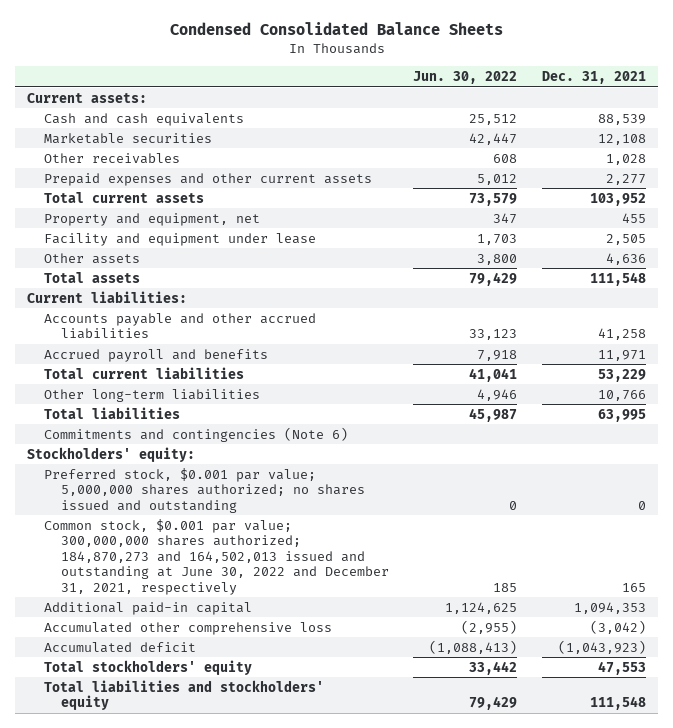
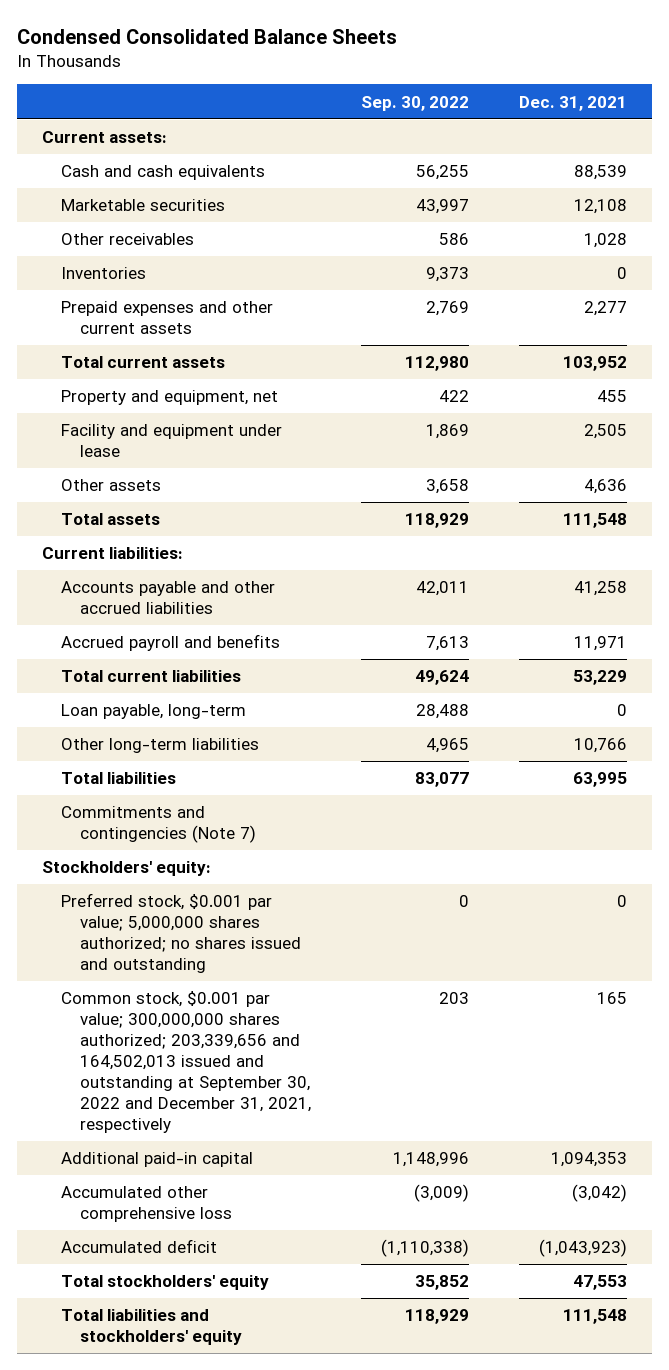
[413,71,518,85] Jun. 30, 2022 -> none
none -> [360,95,469,111] Sep. 30, 2022
none -> [61,267,147,280] Inventories
none -> [61,704,247,720] Loan payable, long-term
[44,426,349,442] Commitments and contingencies (Note 6) -> [61,806,256,844] Commitments and contingencies (Note 7)
[44,518,389,595] Common stock, $0.001 par value; 300,000,000 shares authorized; 184,870,273 and 164,502,013 issued and outstanding at June 30, 2022 and December 31, 2021, respectively -> [61,991,311,1134] Common stock, $0.001 par value; 300,000,000 shares authorized; 203,339,656 and 164,502,013 issued and outstanding at September 30, 2022 and December 31, 2021, respectively

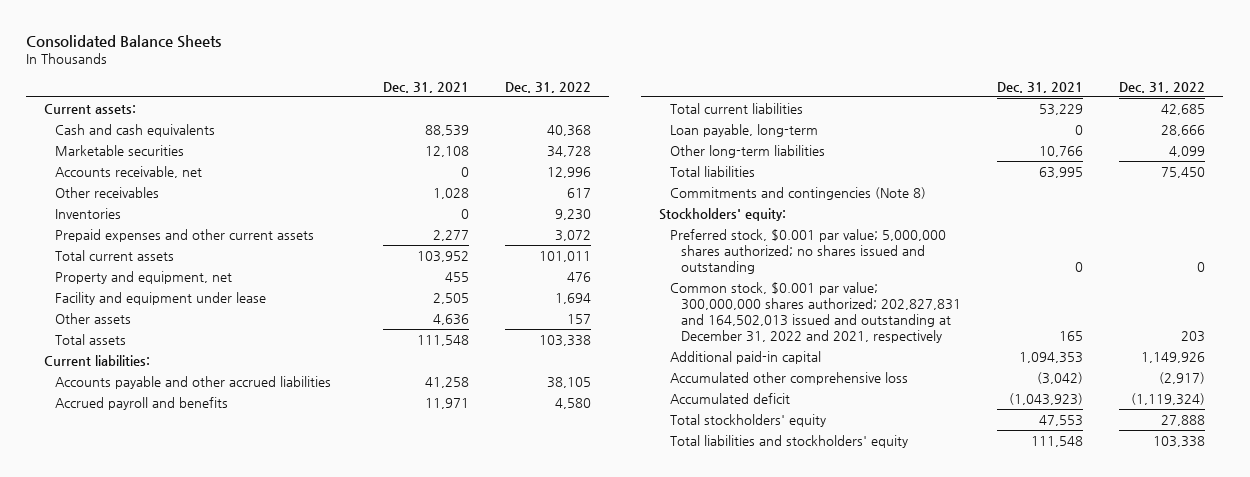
[17,29,398,45] Condensed Consolidated Balance Sheets -> [26,35,222,49] Consolidated Balance Sheets
[360,95,469,111] Sep. 30, 2022 -> none
none -> [504,81,591,93] Dec. 31, 2022
none -> [55,165,203,178] Accounts receivable, net
[61,806,256,844] Commitments and contingencies (Note 7) -> [669,186,926,200] Commitments and contingencies (Note 8)
[61,991,311,1134] Common stock, $0.001 par value; 300,000,000 shares authorized; 203,339,656 and 164,502,013 issued and outstanding at September 30, 2022 and December 31, 2021, respectively -> [669,281,962,343] Common stock, $0.001 par value; 300,000,000 shares authorized; 202,827,831 and 164,502,013 issued and outstanding at December 31, 2022 and 2021, respectively

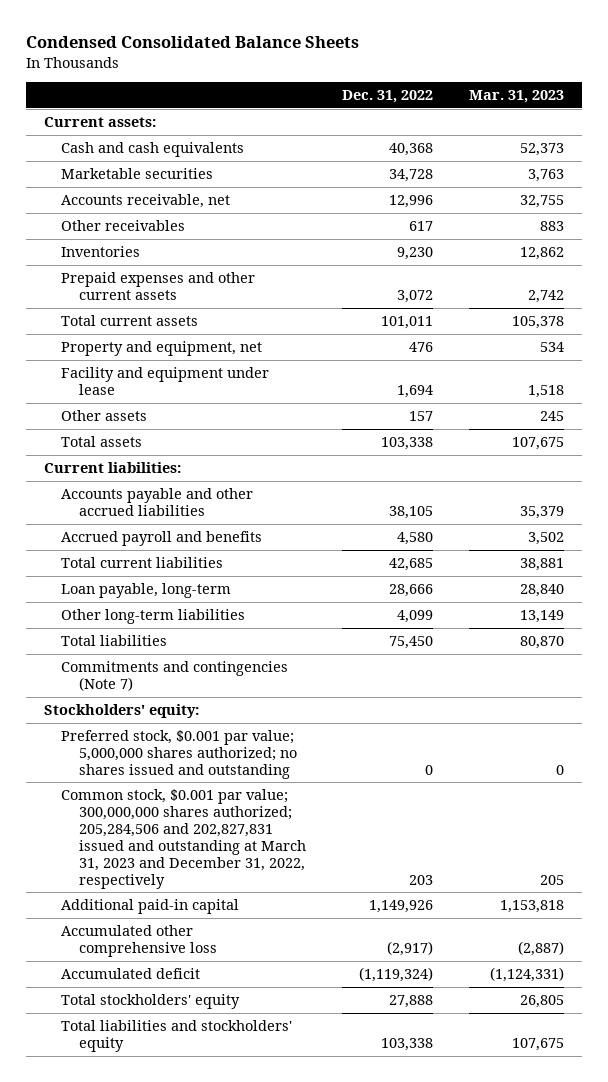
[26,35,222,49] Consolidated Balance Sheets -> [25,36,359,49] Condensed Consolidated Balance Sheets
[382,81,469,93] Dec. 31, 2021 -> none
none -> [469,90,565,104] Mar. 31, 2023
[669,186,926,200] Commitments and contingencies (Note 8) -> [61,661,289,691] Commitments and contingencies (Note 7)
[669,281,962,343] Common stock, $0.001 par value; 300,000,000 shares authorized; 202,827,831 and 164,502,013 issued and outstanding at December 31, 2022 and 2021, respectively -> [61,789,306,889] Common stock, $0.001 par value; 300,000,000 shares authorized; 205,284,506 and 202,827,831 issued and outstanding at March 31, 2023 and December 31, 2022, respectively

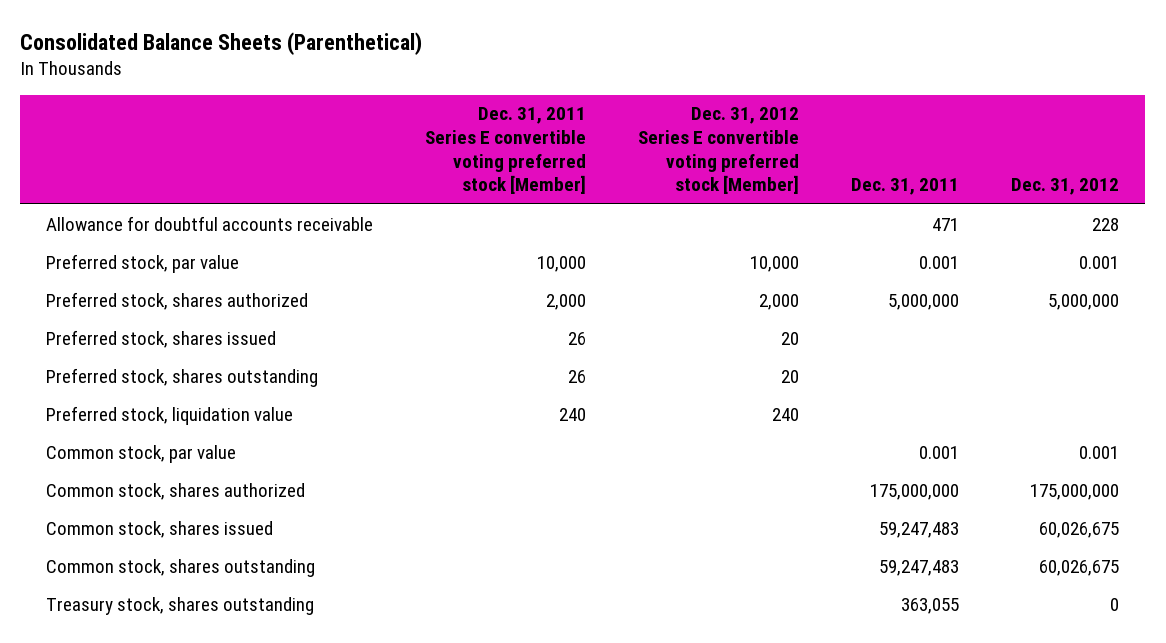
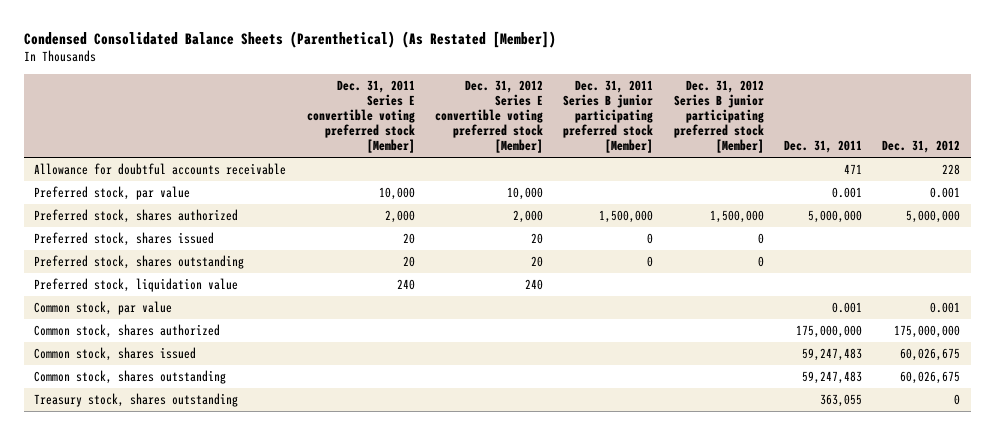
[20,31,423,55] Consolidated Balance Sheets (Parenthetical) -> [23,30,556,48] Condensed Consolidated Balance Sheets (Parenthetical) (As Restated [Member])
none -> [563,80,654,154] Dec. 31, 2011 Series B junior participating preferred stock [Member]
none -> [673,80,764,154] Dec. 31, 2012 Series B junior participating preferred stock [Member]
[568,331,587,345] 26 -> [402,233,415,245] 20
[568,369,587,383] 26 -> [402,256,415,268] 20

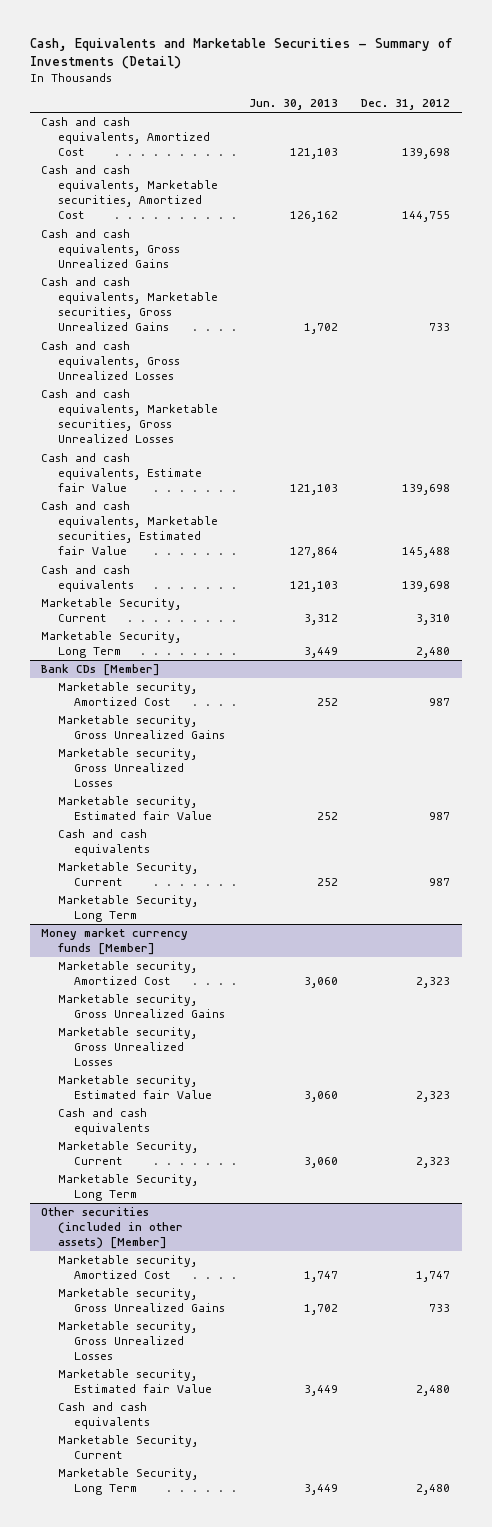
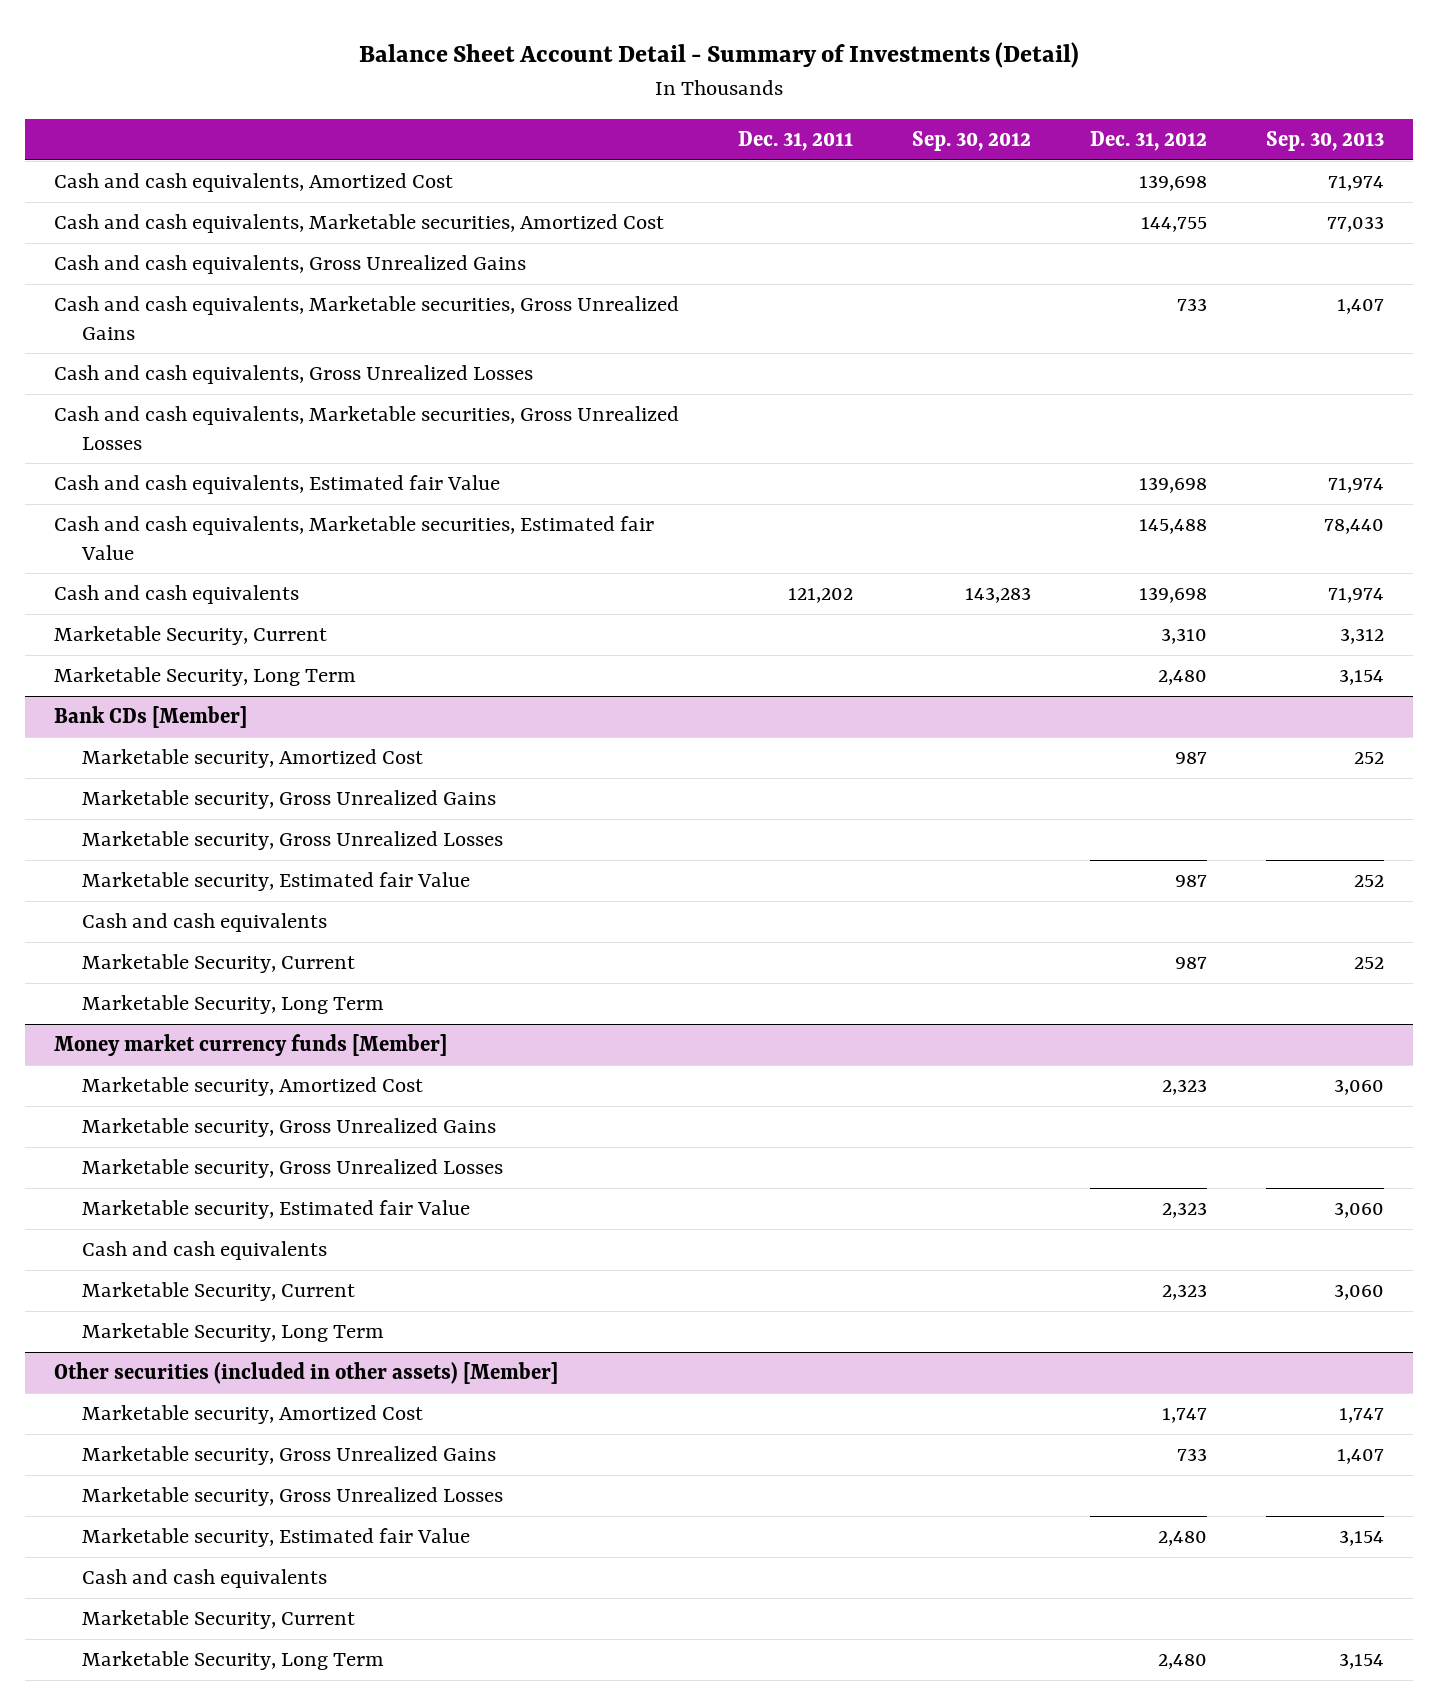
[29,37,452,70] Cash, Equivalents and Marketable Securities - Summary of Investments (Detail) -> [359,42,1080,69] Balance Sheet Account Detail - Summary of Investments (Detail)
[248,98,338,110] Jun. 30, 2013 -> none
none -> [738,131,854,152] Dec. 31, 2011
none -> [912,131,1032,152] Sep. 30, 2012
none -> [1265,131,1384,152] Sep. 30, 2013
[41,453,202,493] Cash and cash equivalents, Estimate fair Value -> [54,475,501,495] Cash and cash equivalents, Estimated fair Value

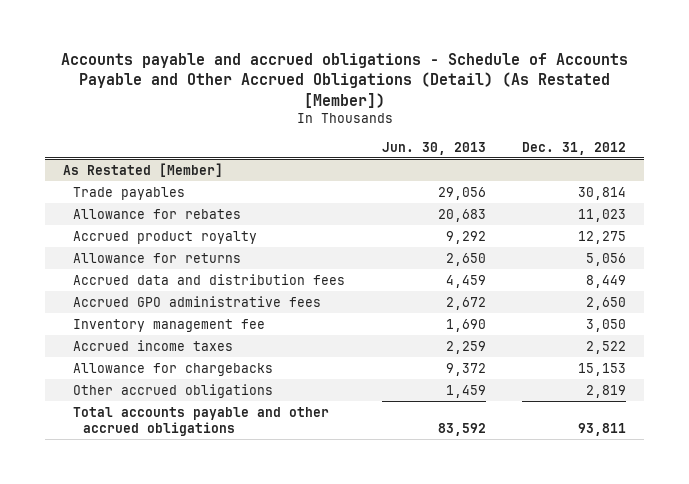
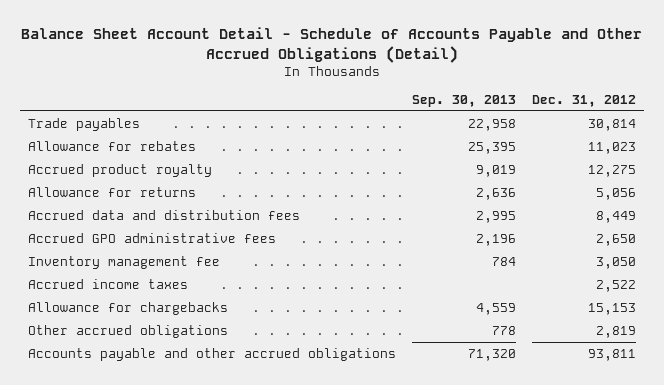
[60,53,628,108] Accounts payable and accrued obligations - Schedule of Accounts Payable and Other Accrued Obligations (Detail) (As Restated [Member]) -> [20,27,642,63] Balance Sheet Account Detail - Schedule of Accounts Payable and Other Accrued Obligations (Detail)
[381,141,486,155] Jun. 30, 2013 -> none
none -> [411,95,516,108] Sep. 30, 2013
[63,162,224,177] As Restated [Member] -> none
[73,406,330,436] Total accounts payable and other accrued obligations -> [27,347,396,361] Accounts payable and other accrued obligations

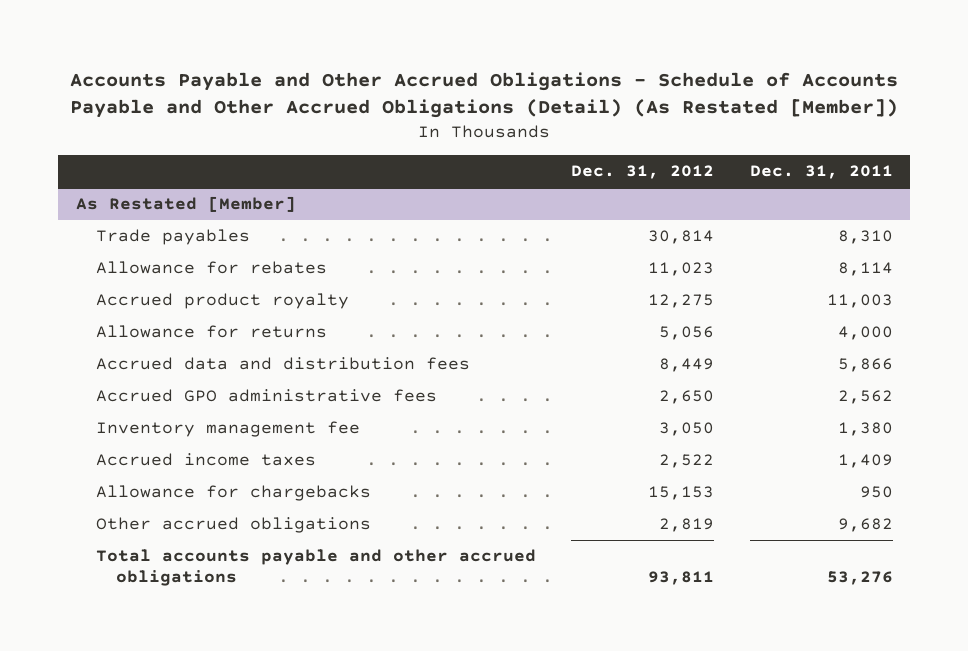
[20,27,642,63] Balance Sheet Account Detail - Schedule of Accounts Payable and Other Accrued Obligations (Detail) -> [70,71,899,119] Accounts Payable and Other Accrued Obligations - Schedule of Accounts Payable and Other Accrued Obligations (Detail) (As Restated [Member])
[411,95,516,108] Sep. 30, 2013 -> none
none -> [749,165,893,180] Dec. 31, 2011
none -> [75,196,296,213] As Restated [Member]
[27,347,396,361] Accounts payable and other accrued obligations -> [95,549,536,587] Total accounts payable and other accrued obligations

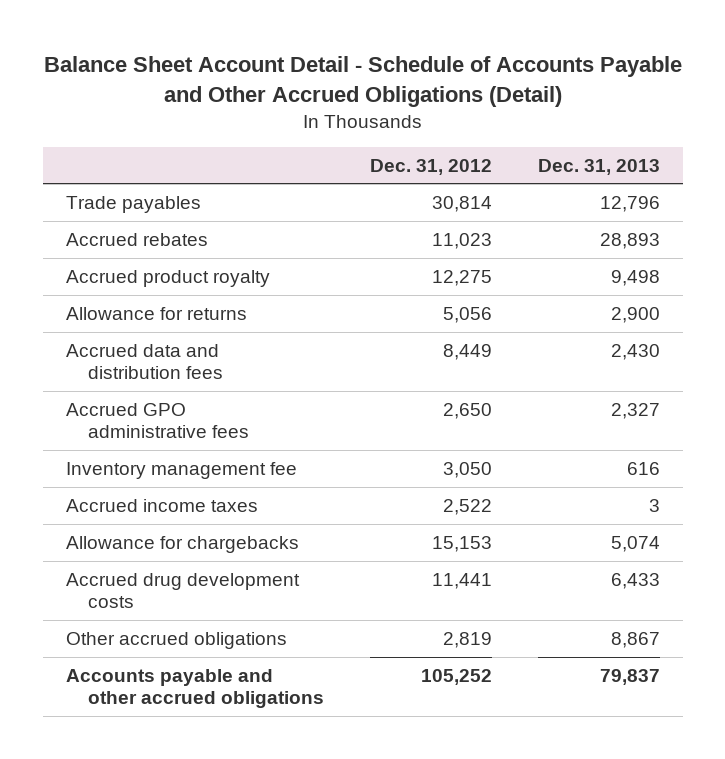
[70,71,899,119] Accounts Payable and Other Accrued Obligations - Schedule of Accounts Payable and Other Accrued Obligations (Detail) (As Restated [Member]) -> [43,56,682,107] Balance Sheet Account Detail - Schedule of Accounts Payable and Other Accrued Obligations (Detail)
[749,165,893,180] Dec. 31, 2011 -> none
none -> [537,158,660,175] Dec. 31, 2013
[75,196,296,213] As Restated [Member] -> none
[95,261,327,275] Allowance for rebates -> [65,233,208,247] Accrued rebates
none -> [65,573,300,609] Accrued drug development costs
[95,549,536,587] Total accounts payable and other accrued obligations -> [65,669,324,709] Accounts payable and other accrued obligations
[648,571,715,586] 93,811 -> [420,669,492,686] 105,252

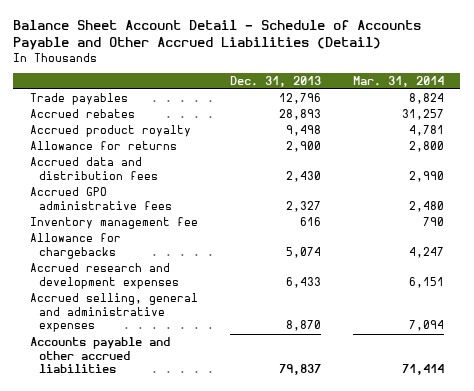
[43,56,682,107] Balance Sheet Account Detail - Schedule of Accounts Payable and Other Accrued Obligations (Detail) -> [13,20,422,51] Balance Sheet Account Detail - Schedule of Accounts Payable and Other Accrued Liabilities (Detail)
[369,158,492,175] Dec. 31, 2012 -> none
none -> [352,75,444,87] Mar. 31, 2014
[65,499,258,513] Accrued income taxes -> none
[65,632,287,650] Other accrued obligations -> none
[65,573,300,609] Accrued drug development costs -> [29,263,179,289] Accrued research and development expenses
none -> [29,293,198,333] Accrued selling, general and administrative expenses
[65,669,324,709] Accounts payable and other accrued obligations -> [29,337,170,374] Accounts payable and other accrued liabilities

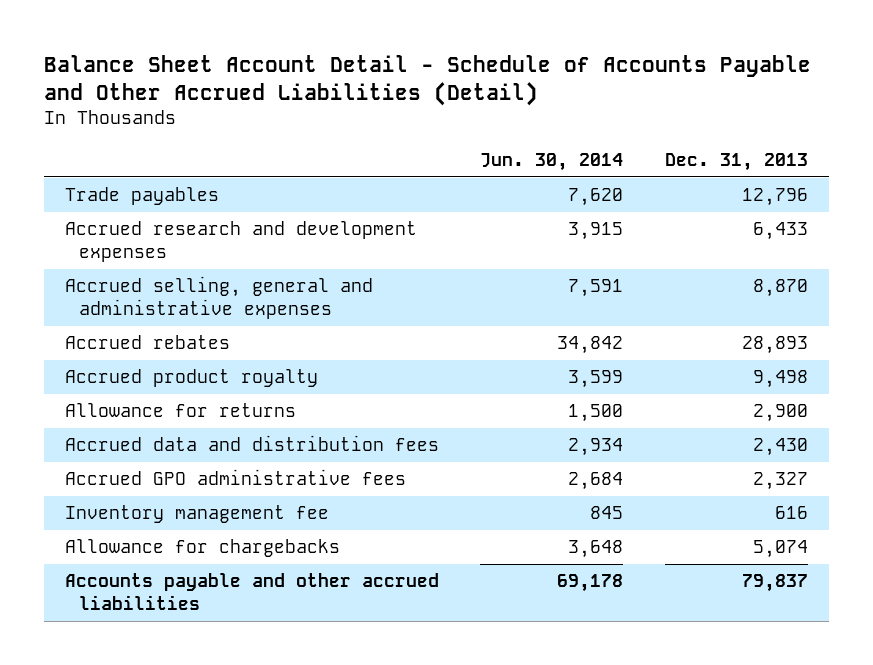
[352,75,444,87] Mar. 31, 2014 -> none
none -> [480,152,624,171] Jun. 30, 2014
[29,263,179,289] Accrued research and development expenses -> [64,221,417,262] Accrued research and development expenses
[29,293,198,333] Accrued selling, general and administrative expenses -> [64,276,373,319] Accrued selling, general and administrative expenses

